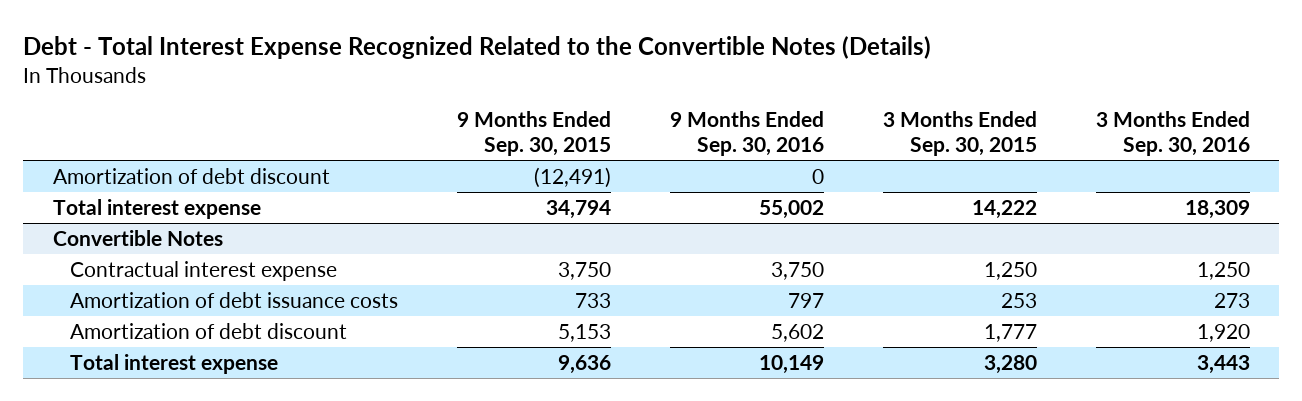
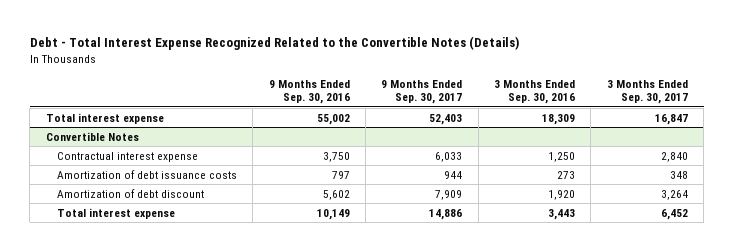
[456,110,611,157] 9 Months Ended Sep. 30, 2015 -> none
[882,110,1037,157] 3 Months Ended Sep. 30, 2015 -> none
none -> [381,79,463,104] 9 Months Ended Sep. 30, 2017
none -> [606,79,688,104] 3 Months Ended Sep. 30, 2017
[52,168,330,185] Amortization of debt discount -> none

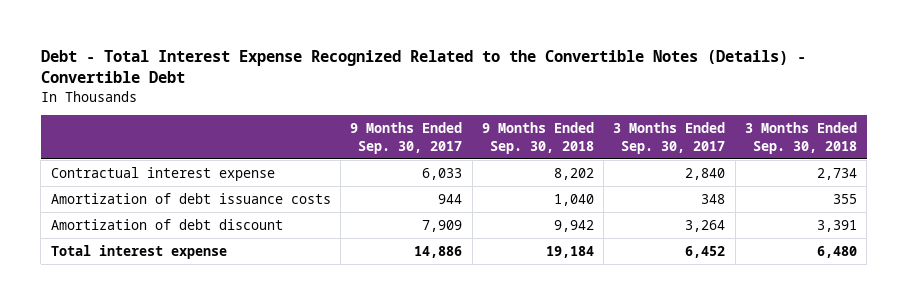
[29,36,519,51] Debt - Total Interest Expense Recognized Related to the Convertible Notes (Details) -> [40,50,806,84] Debt - Total Interest Expense Recognized Related to the Convertible Notes (Details) - Convertible Debt
[268,79,350,104] 9 Months Ended Sep. 30, 2016 -> none
[494,79,576,104] 3 Months Ended Sep. 30, 2016 -> none
none -> [481,122,594,154] 9 Months Ended Sep. 30, 2018
none -> [745,122,858,154] 3 Months Ended Sep. 30, 2018
[45,112,164,124] Total interest expense -> none
[45,131,139,141] Convertible Notes -> none

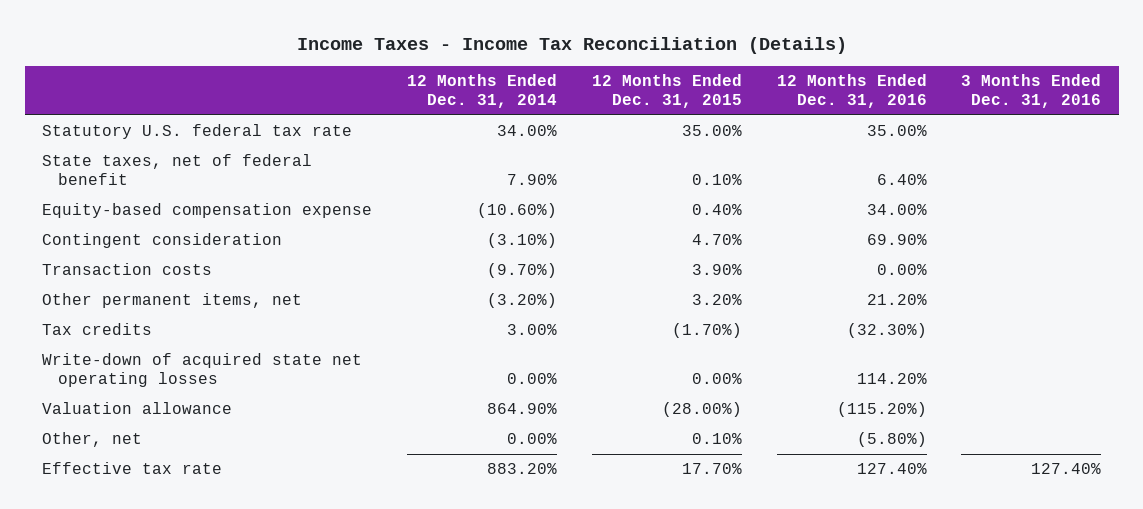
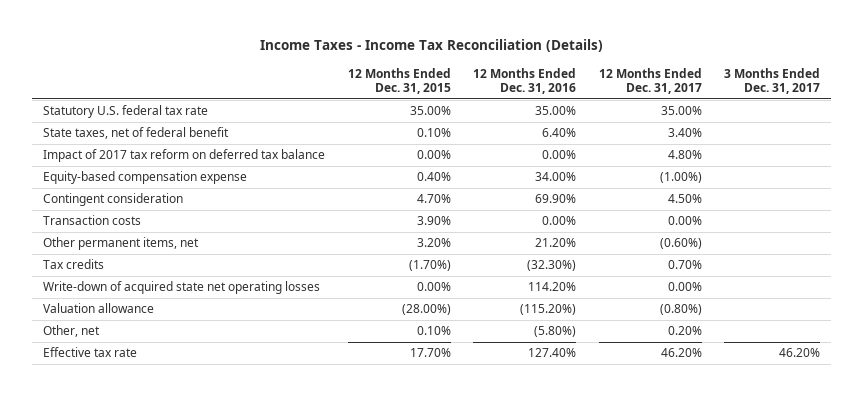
[406,74,557,109] 12 Months Ended Dec. 31, 2014 -> none
[961,74,1102,109] 3 Months Ended Dec. 31, 2016 -> none
none -> [598,67,702,95] 12 Months Ended Dec. 31, 2017
none -> [724,67,821,95] 3 Months Ended Dec. 31, 2017
none -> [43,149,326,163] Impact of 2017 tax reform on deferred tax balance

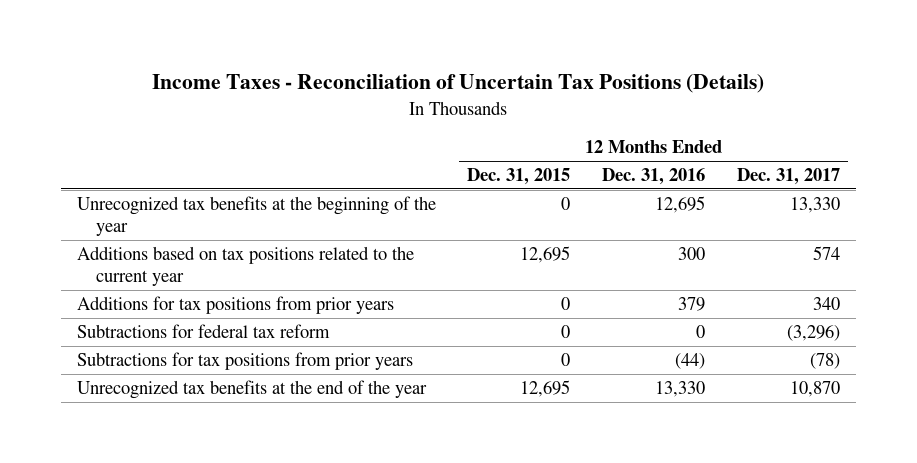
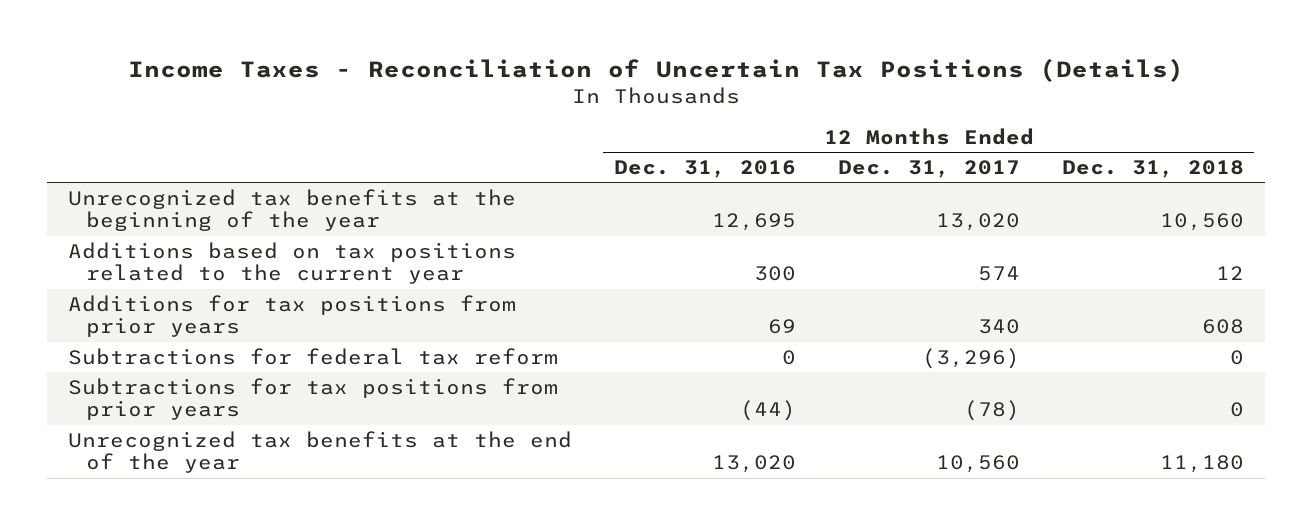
[467,168,571,186] Dec. 31, 2015 -> none
none -> [1061,160,1244,179] Dec. 31, 2018
[790,197,841,214] 13,330 -> [935,213,1020,232] 13,020
[678,297,706,312] 379 -> [767,319,796,335] 69
[655,381,706,398] 13,330 -> [711,455,796,474] 13,020
[790,381,841,398] 10,870 -> [935,455,1020,474] 10,560

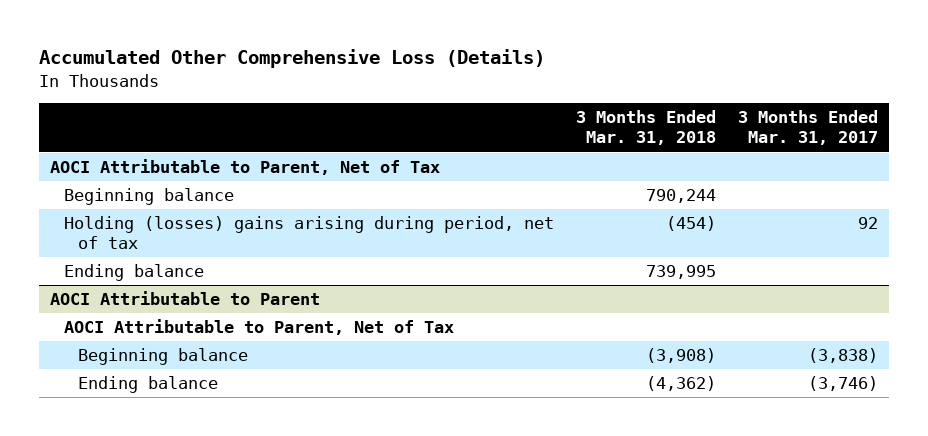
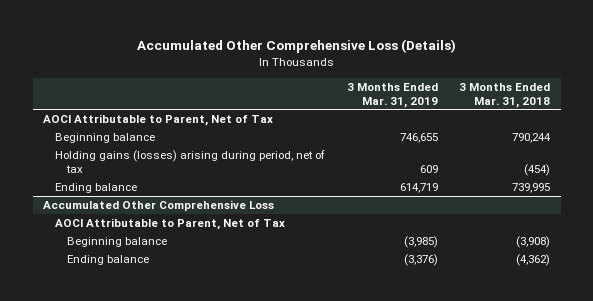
[738,110,879,146] 3 Months Ended Mar. 31, 2017 -> none
none -> [346,82,438,108] 3 Months Ended Mar. 31, 2019
[63,216,554,250] Holding (losses) gains arising during period, net of tax -> [55,149,326,173] Holding gains (losses) arising during period, net of tax
[49,291,320,306] AOCI Attributable to Parent -> [43,199,275,211] Accumulated Other Comprehensive Loss

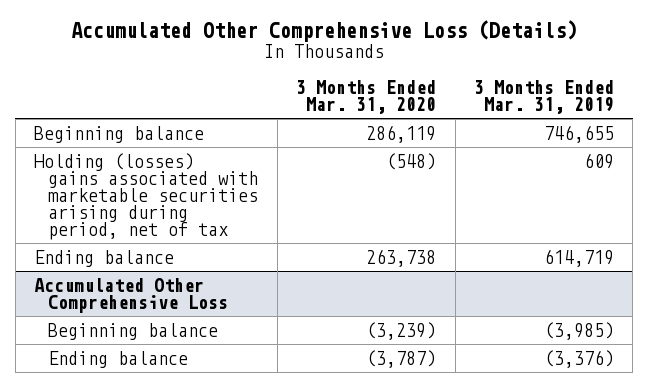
[459,82,551,108] 3 Months Ended Mar. 31, 2018 -> none
none -> [296,79,437,115] 3 Months Ended Mar. 31, 2020
[43,113,274,126] AOCI Attributable to Parent, Net of Tax -> none
[55,149,326,173] Holding gains (losses) arising during period, net of tax -> [34,152,259,241] Holding (losses) gains associated with marketable securities arising during period, net of tax
[55,217,286,230] AOCI Attributable to Parent, Net of Tax -> none

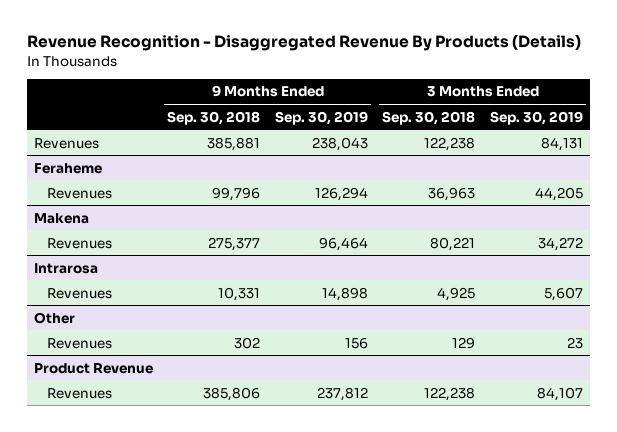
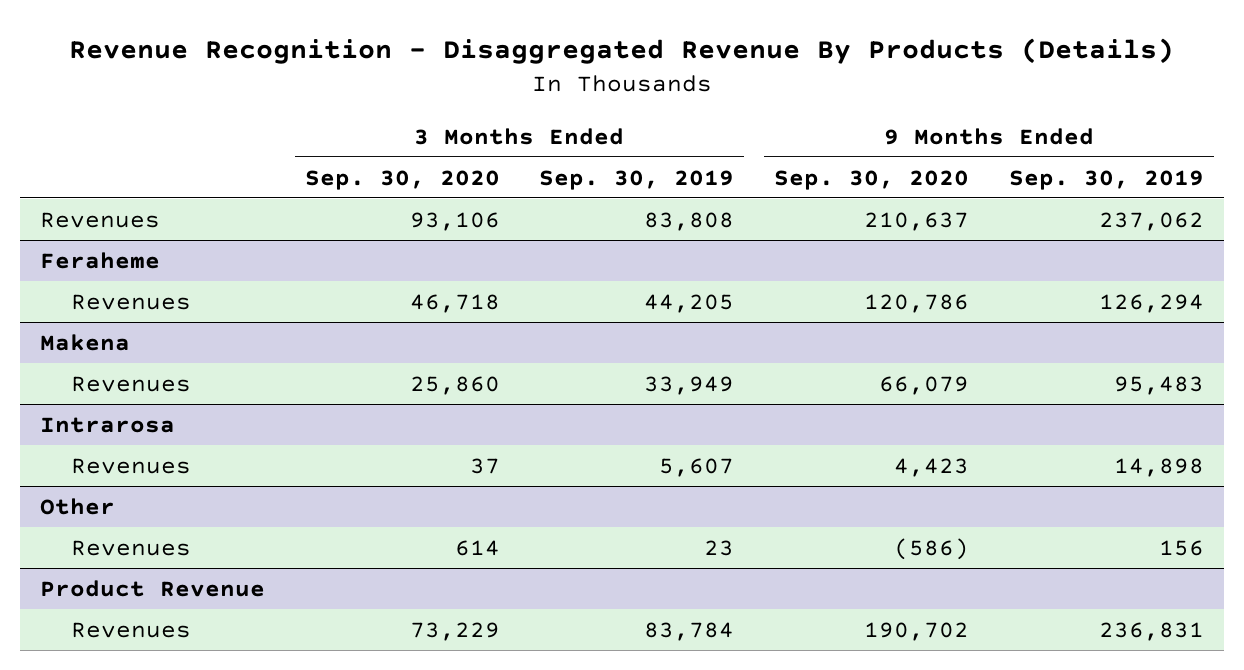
[167,110,261,125] Sep. 30, 2018 -> none
[382,110,476,125] Sep. 30, 2018 -> none
none -> [304,169,500,190] Sep. 30, 2020
none -> [774,169,970,190] Sep. 30, 2020
[311,136,368,151] 238,043 -> [1098,211,1204,231] 237,062
[540,136,583,151] 84,131 -> [644,211,735,231] 83,808
[318,236,368,251] 96,464 -> [1113,375,1204,395] 95,483
[537,236,583,251] 34,272 -> [644,375,735,395] 33,949
[316,386,368,401] 237,812 -> [1098,621,1204,641] 236,831
[536,386,583,401] 84,107 -> [644,621,735,641] 83,784

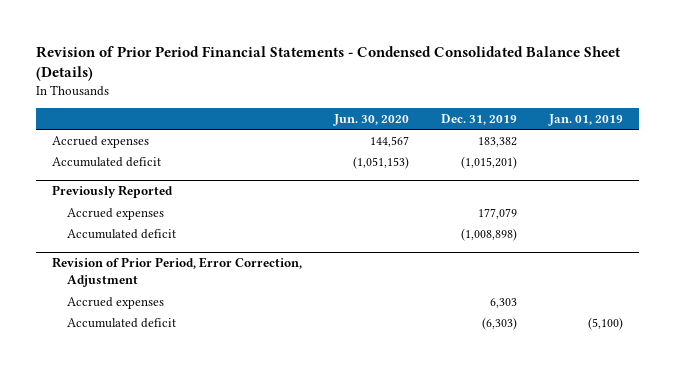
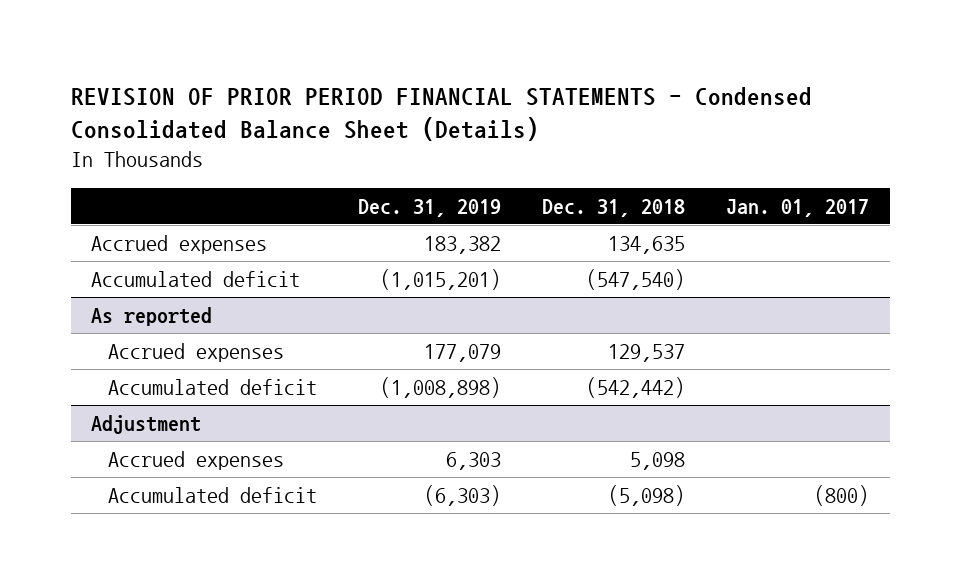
[36,45,622,82] Revision of Prior Period Financial Statements - Condensed Consolidated Balance Sheet (Details) -> [70,87,812,142] REVISION OF PRIOR PERIOD FINANCIAL STATEMENTS - Condensed Consolidated Balance Sheet (Details)
[333,113,410,126] Jun. 30, 2020 -> none
[547,113,623,126] Jan. 01, 2019 -> none
none -> [542,198,686,217] Dec. 31, 2018
none -> [726,198,870,217] Jan. 01, 2017
[52,185,174,199] Previously Reported -> [91,306,213,326] As reported
[52,257,303,288] Revision of Prior Period, Error Correction, Adjustment -> [91,414,202,434] Adjustment

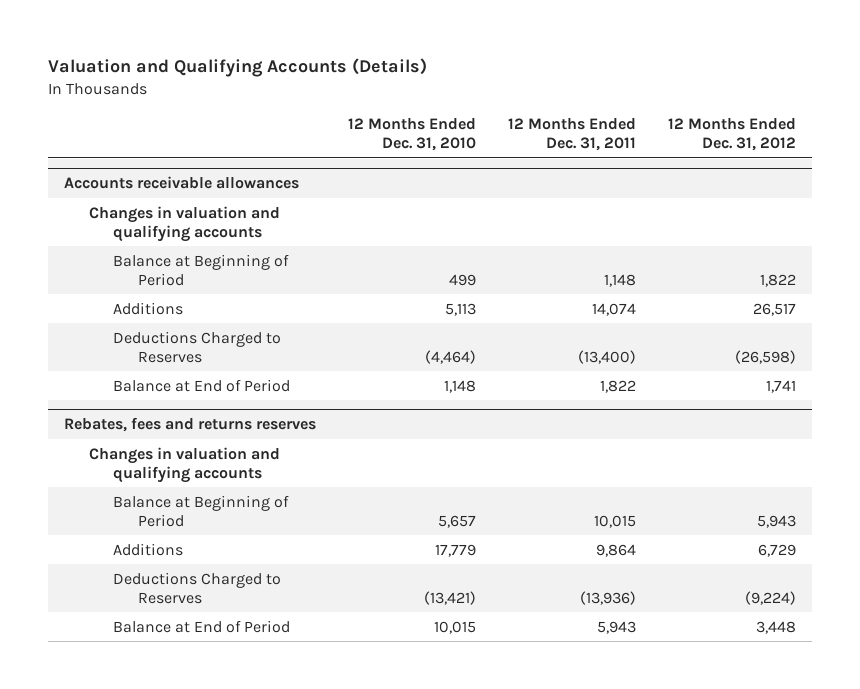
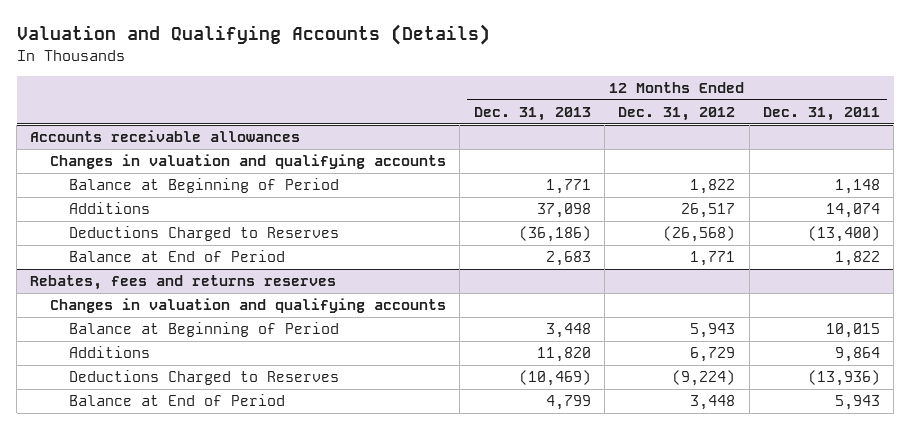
[348,118,477,152] 12 Months Ended Dec. 31, 2010 -> none
none -> [473,106,591,121] Dec. 31, 2013
[735,349,797,364] (26,598) -> [663,226,736,243] (26,568)
[766,379,797,393] 1,741 -> [690,251,736,267] 1,771

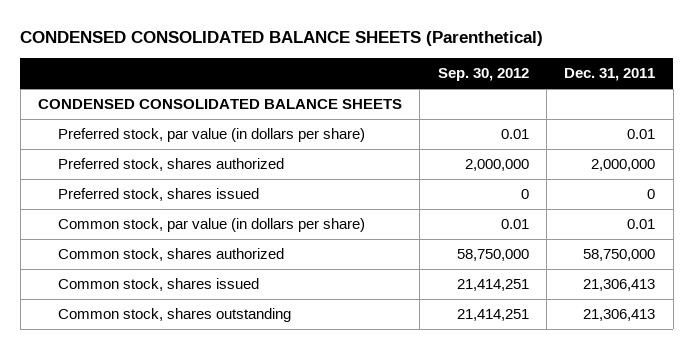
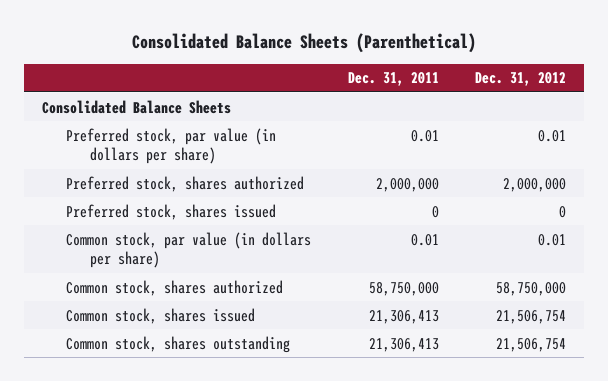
[20,31,544,47] CONDENSED CONSOLIDATED BALANCE SHEETS (Parenthetical) -> [132,33,477,54] Consolidated Balance Sheets (Parenthetical)
[437,68,529,82] Sep. 30, 2012 -> none
none -> [475,72,567,87] Dec. 31, 2012
[37,99,402,110] CONDENSED CONSOLIDATED BALANCE SHEETS -> [42,99,232,114] Consolidated Balance Sheets

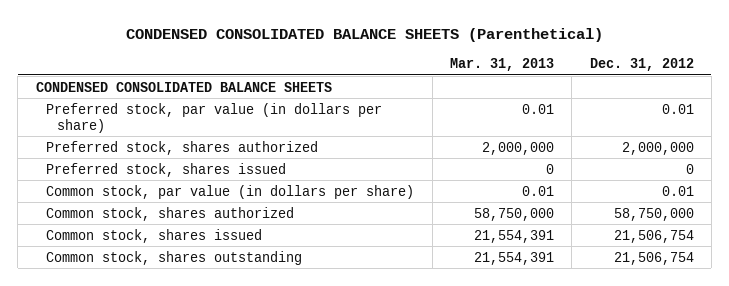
[132,33,477,54] Consolidated Balance Sheets (Parenthetical) -> [125,28,603,43] CONDENSED CONSOLIDATED BALANCE SHEETS (Parenthetical)
[347,72,439,87] Dec. 31, 2011 -> none
none -> [450,58,555,72] Mar. 31, 2013
[42,99,232,114] Consolidated Balance Sheets -> [35,81,332,92] CONDENSED CONSOLIDATED BALANCE SHEETS

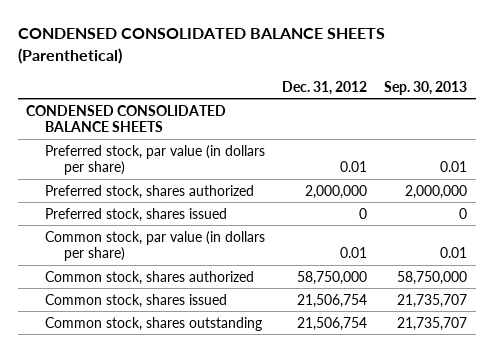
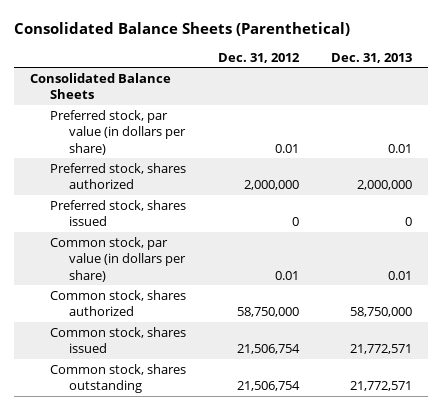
[17,28,385,65] CONDENSED CONSOLIDATED BALANCE SHEETS (Parenthetical) -> [13,22,350,37] Consolidated Balance Sheets (Parenthetical)
[384,80,468,95] Sep. 30, 2013 -> none
none -> [331,53,413,64] Dec. 31, 2013
[26,104,227,132] CONDENSED CONSOLIDATED BALANCE SHEETS -> [30,72,172,100] Consolidated Balance Sheets

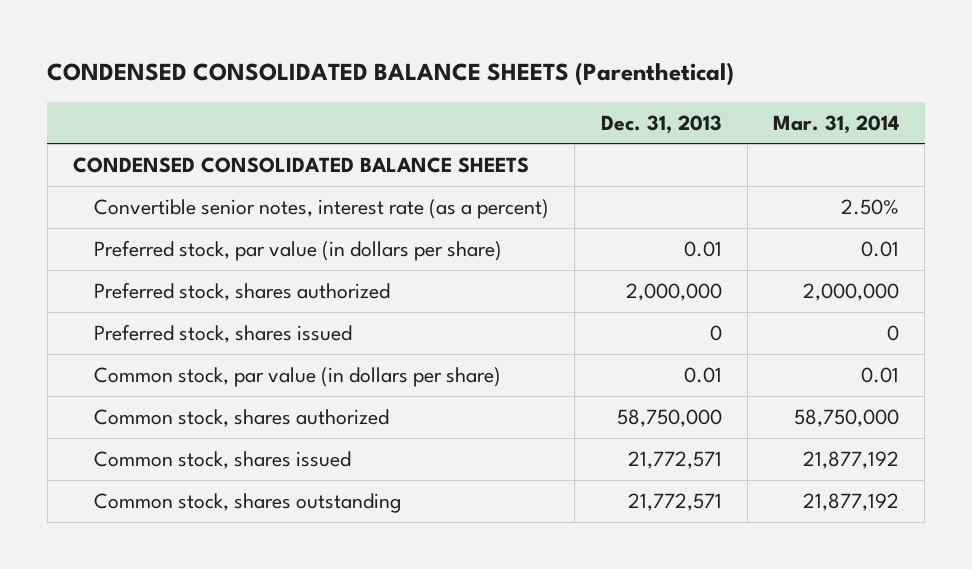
[13,22,350,37] Consolidated Balance Sheets (Parenthetical) -> [47,62,735,87] CONDENSED CONSOLIDATED BALANCE SHEETS (Parenthetical)
[217,53,300,64] Dec. 31, 2012 -> none
none -> [772,114,899,134] Mar. 31, 2014
[30,72,172,100] Consolidated Balance Sheets -> [72,157,529,174] CONDENSED CONSOLIDATED BALANCE SHEETS
none -> [94,199,550,220] Convertible senior notes, interest rate (as a percent)

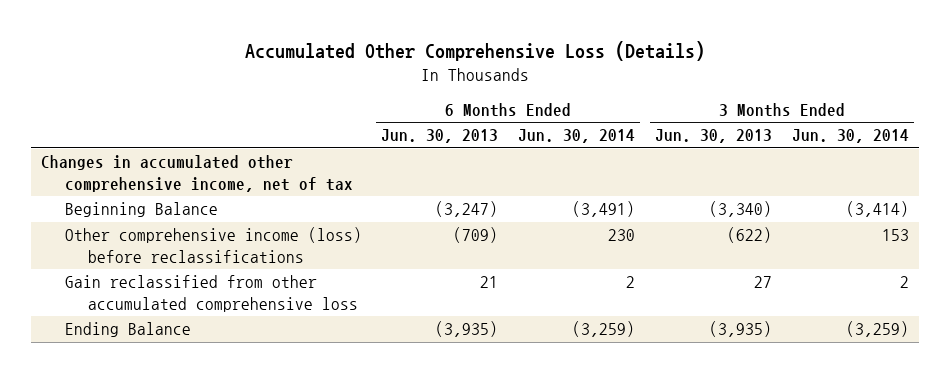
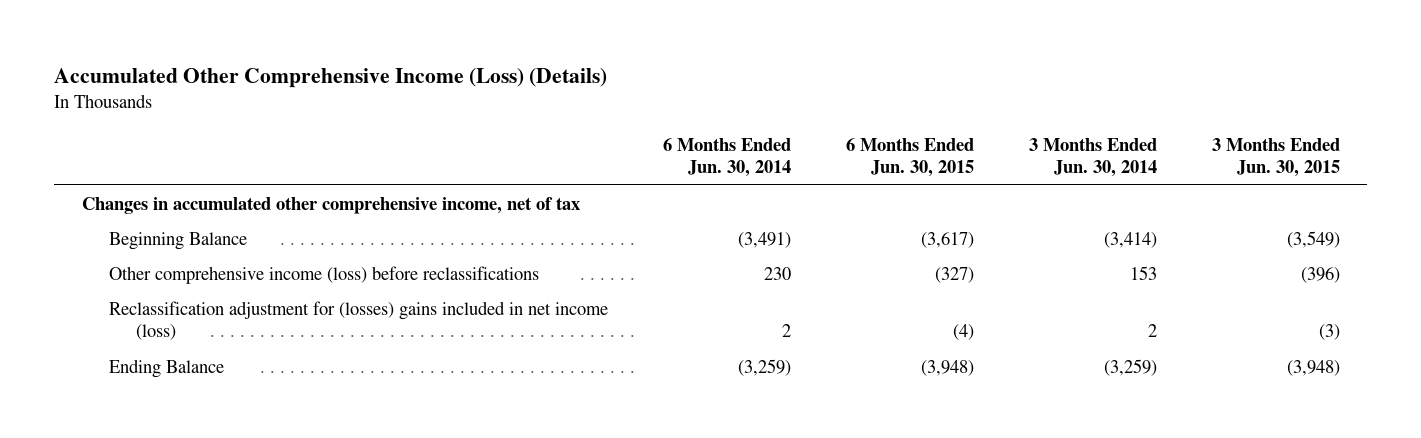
[244,41,705,62] Accumulated Other Comprehensive Loss (Details) -> [54,68,608,89] Accumulated Other Comprehensive Income (Loss) (Details)
[381,129,499,144] Jun. 30, 2013 -> none
[654,129,772,144] Jun. 30, 2013 -> none
none -> [845,137,974,178] 6 Months Ended Jun. 30, 2015
none -> [1211,137,1340,178] 3 Months Ended Jun. 30, 2015
[64,275,358,312] Gain reclassified from other accumulated comprehensive loss -> none
none -> [108,300,608,341] Reclassification adjustment for (losses) gains included in net income (loss)

